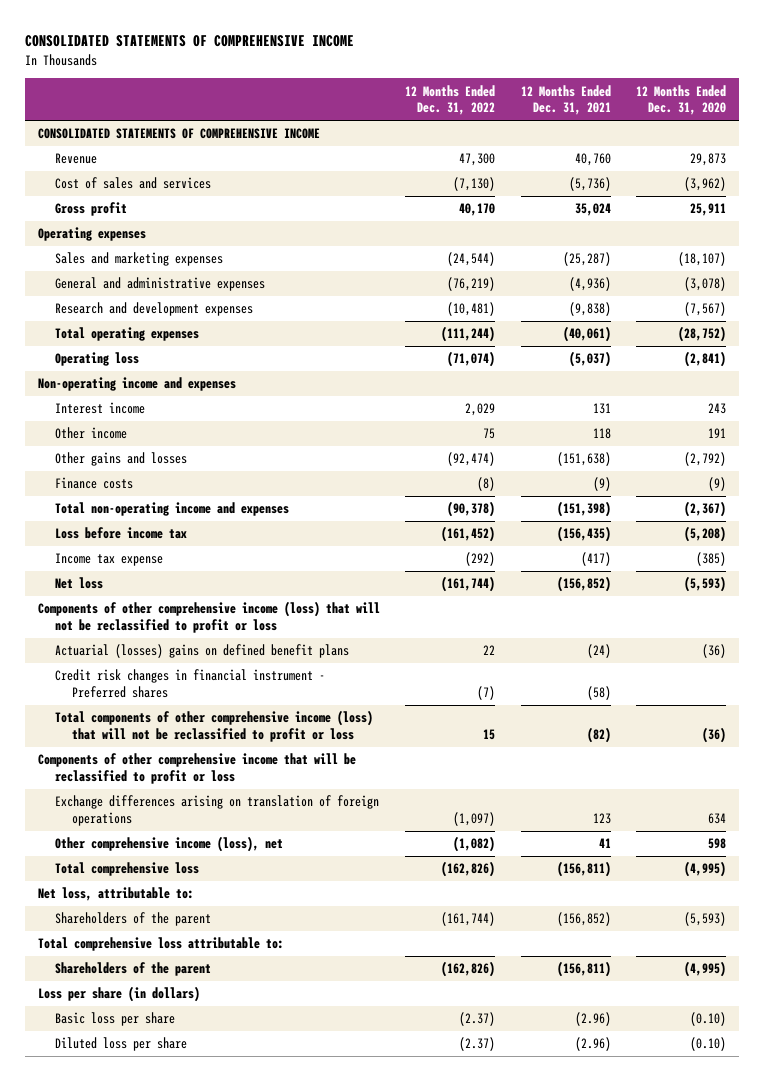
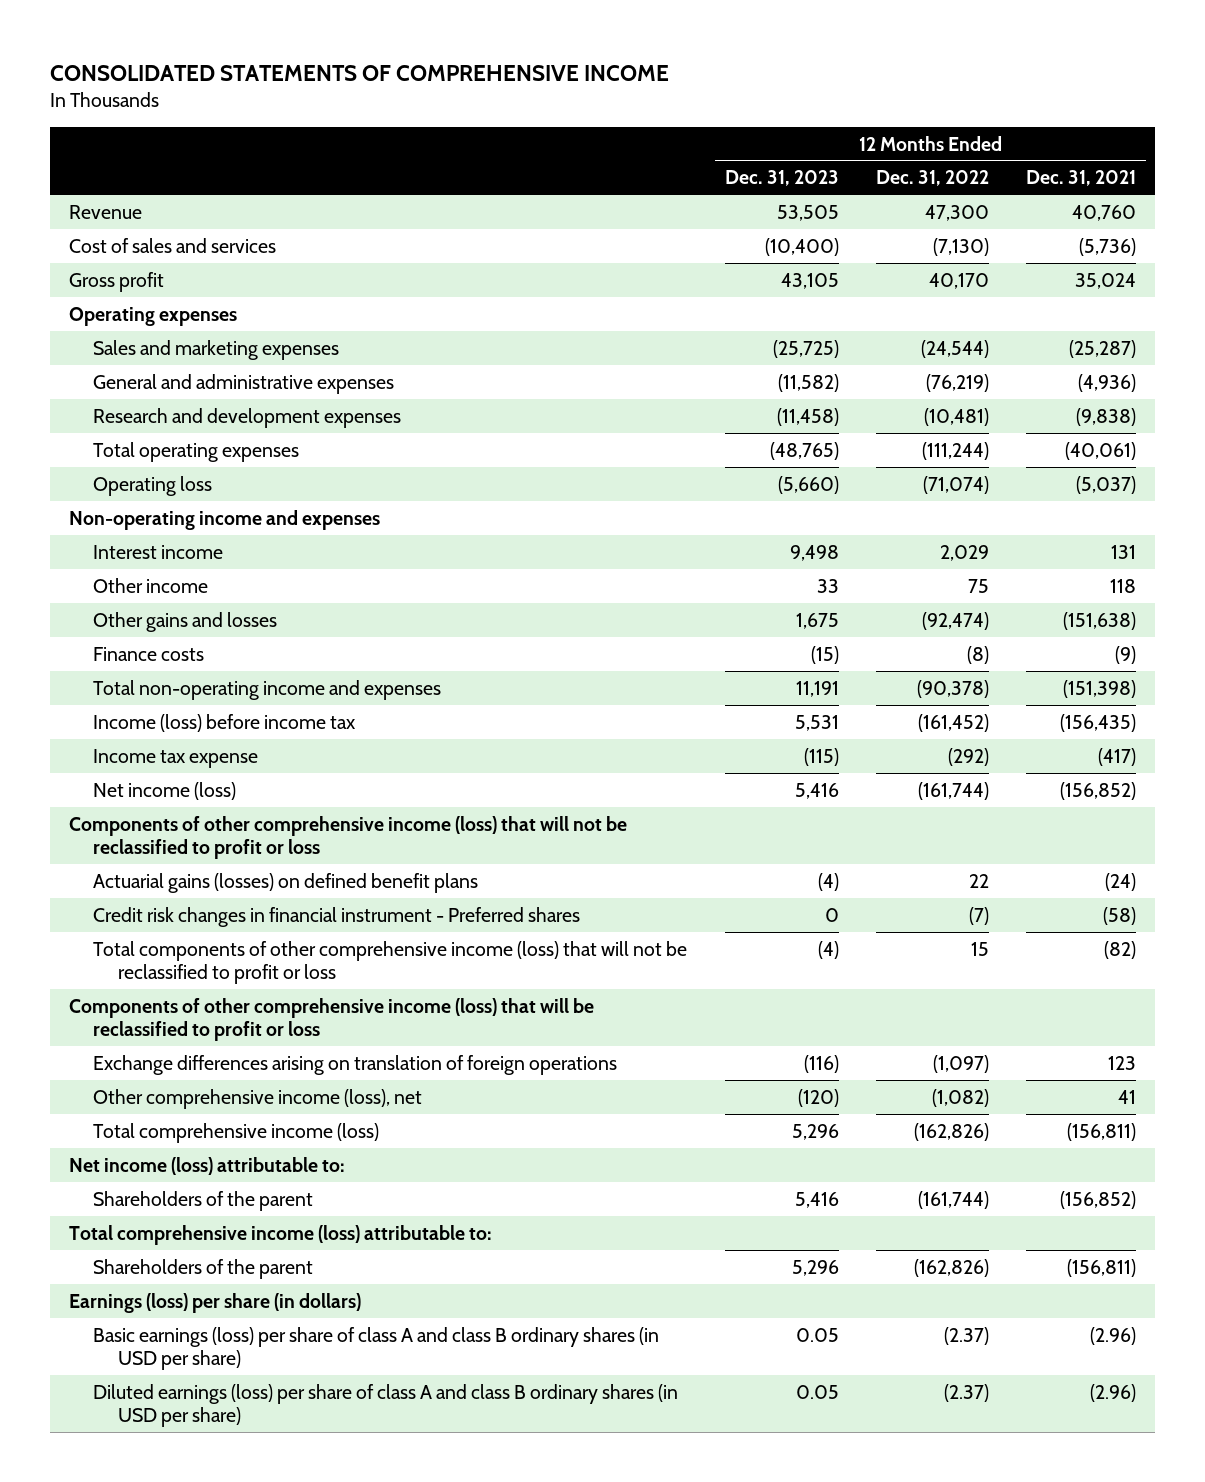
[636,84,727,116] 12 Months Ended Dec. 31, 2020 -> none
none -> [724,170,839,187] Dec. 31, 2023
[37,128,320,140] CONSOLIDATED STATEMENTS OF COMPREHENSIVE INCOME -> none
[54,527,187,540] Loss before income tax -> [93,713,357,732] Income (loss) before income tax
[54,577,103,590] Net loss -> [93,781,237,800] Net income (loss)
[54,644,349,659] Actuarial (losses) gains on defined benefit plans -> [93,872,479,893] Actuarial gains (losses) on defined benefit plans
[37,753,356,784] Components of other comprehensive income that will be reclassified to profit or loss -> [68,997,594,1042] Components of other comprehensive income (loss) that will be reclassified to profit or loss
[54,862,199,877] Total comprehensive loss -> [93,1122,380,1143] Total comprehensive income (loss)
[37,887,194,902] Net loss, attributable to: -> [68,1156,345,1175] Net income (loss) attributable to:
[37,937,284,952] Total comprehensive loss attributable to: -> [68,1224,492,1245] Total comprehensive income (loss) attributable to:
[37,986,200,1003] Loss per share (in dollars) -> [68,1292,361,1313] Earnings (loss) per share (in dollars)
[54,1012,175,1027] Basic loss per share -> [93,1326,660,1371] Basic earnings (loss) per share of class A and class B ordinary shares (in USD per share)
[54,1037,187,1052] Diluted loss per share -> [93,1383,679,1428] Diluted earnings (loss) per share of class A and class B ordinary shares (in USD per share)

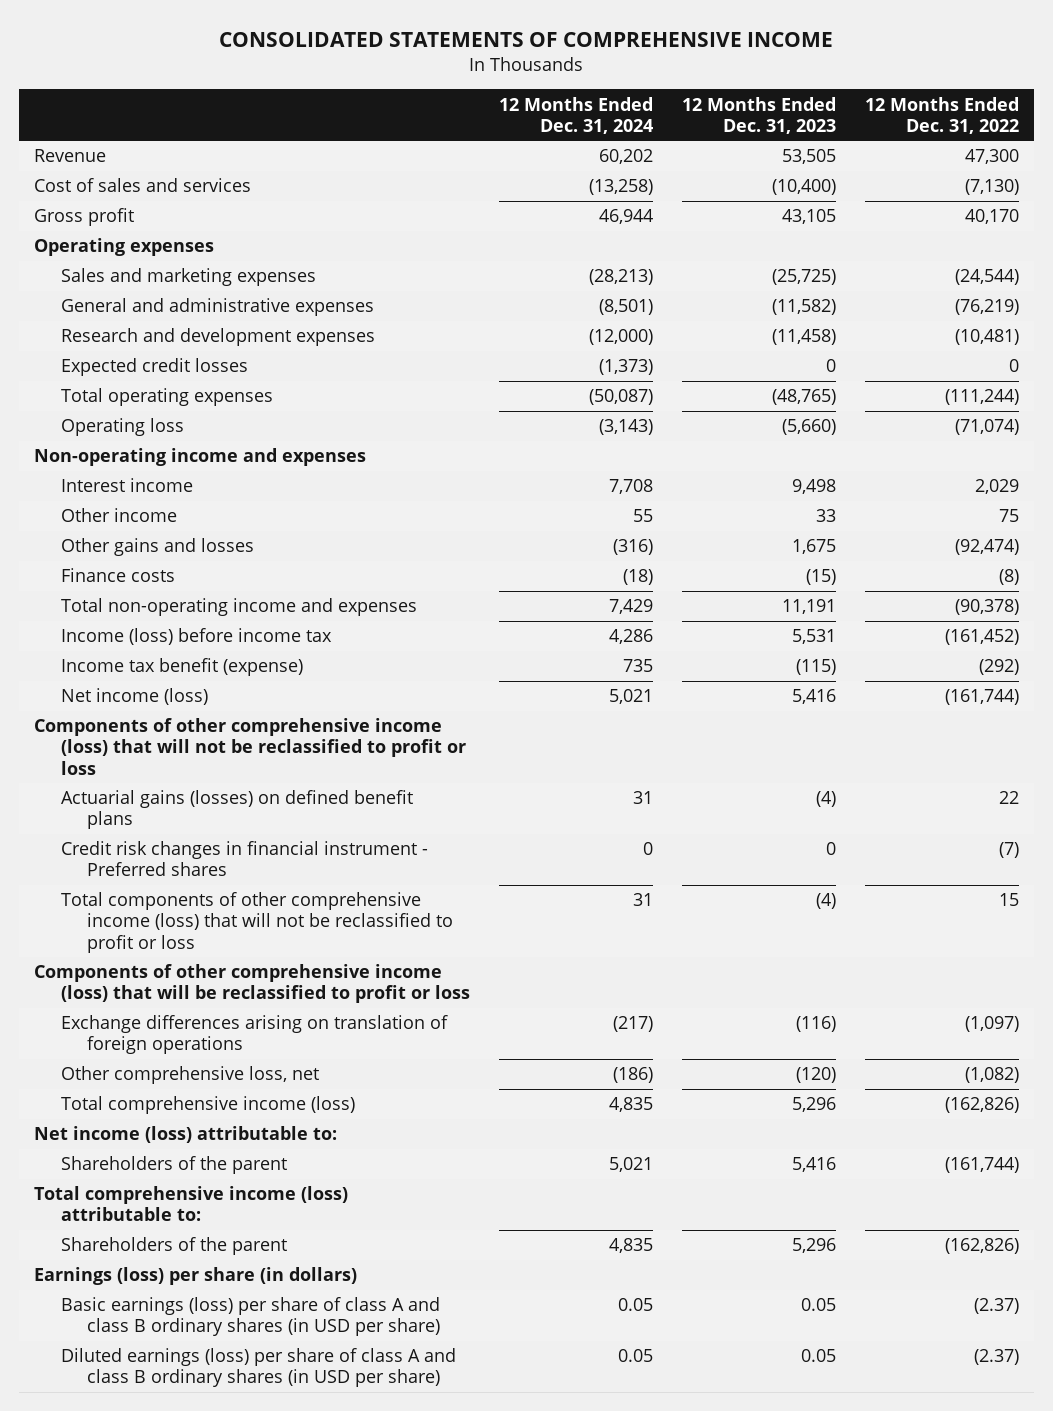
[1026,170,1137,187] Dec. 31, 2021 -> none
none -> [498,96,653,134] 12 Months Ended Dec. 31, 2024
none -> [60,358,248,377] Expected credit losses
[93,748,259,768] Income tax expense -> [60,658,303,677] Income tax benefit (expense)
[93,1088,423,1109] Other comprehensive income (loss), net -> [60,1066,319,1085] Other comprehensive loss, net

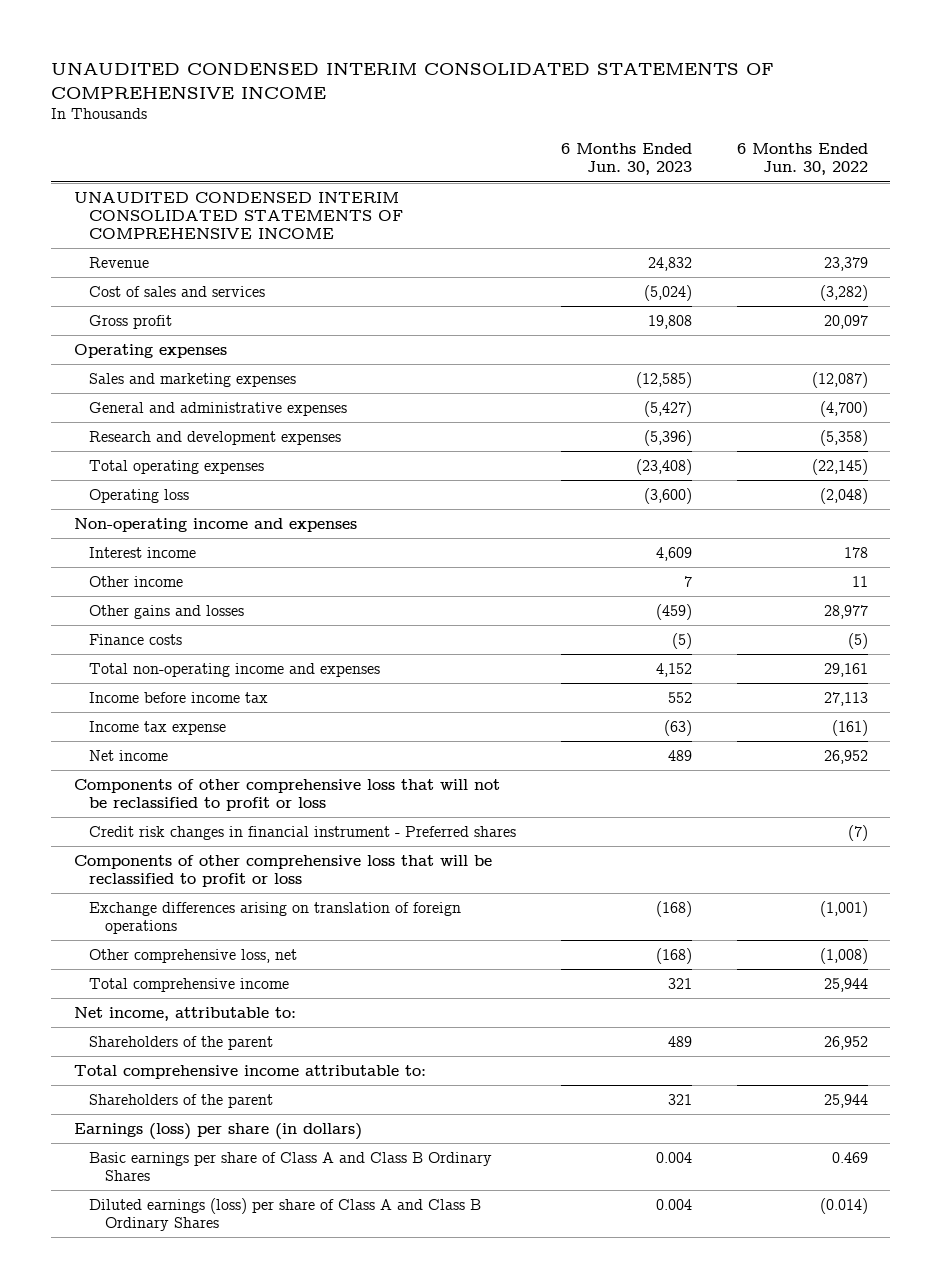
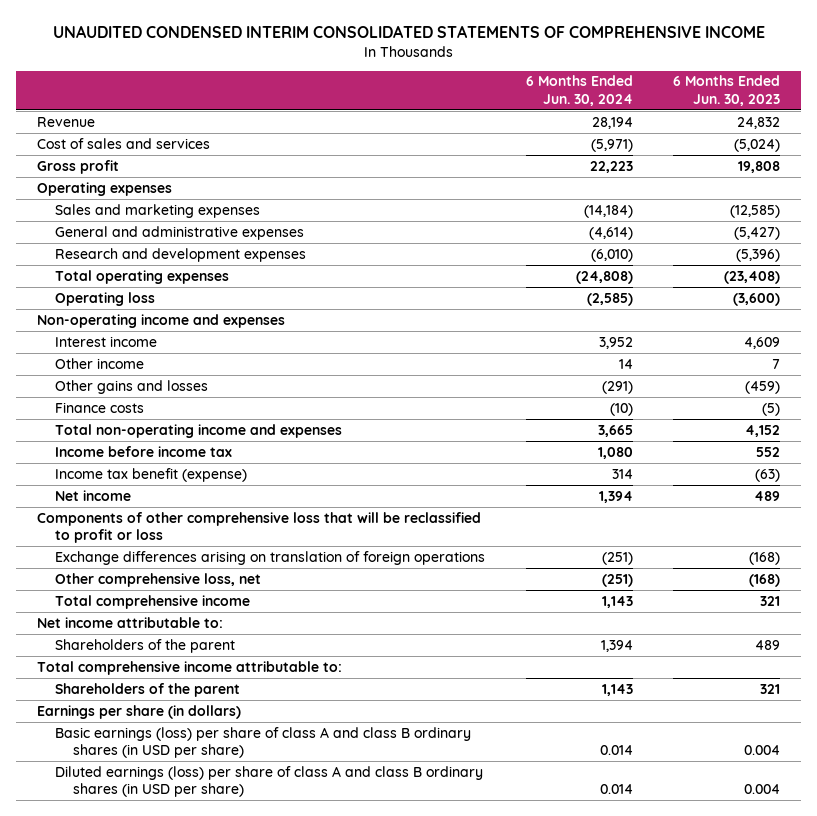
[736,143,868,176] 6 Months Ended Jun. 30, 2022 -> none
none -> [525,75,633,106] 6 Months Ended Jun. 30, 2024
[73,191,404,240] UNAUDITED CONDENSED INTERIM CONSOLIDATED STATEMENTS OF COMPREHENSIVE INCOME -> none
[89,720,227,735] Income tax expense -> [54,467,247,482] Income tax benefit (expense)
[73,778,500,811] Components of other comprehensive loss that will not be reclassified to profit or loss -> none
[89,825,517,840] Credit risk changes in financial instrument - Preferred shares -> none
[73,1006,296,1021] Net income, attributable to: -> [36,616,223,628] Net income attributable to:
[73,1122,362,1140] Earnings (loss) per share (in dollars) -> [36,704,241,719] Earnings per share (in dollars)
[89,1151,493,1181] Basic earnings per share of Class A and Class B Ordinary Shares -> [54,726,471,759] Basic earnings (loss) per share of class A and class B ordinary shares (in USD per share)
[89,1197,482,1231] Diluted earnings (loss) per share of Class A and Class B Ordinary Shares -> [54,765,483,798] Diluted earnings (loss) per share of class A and class B ordinary shares (in USD per share)

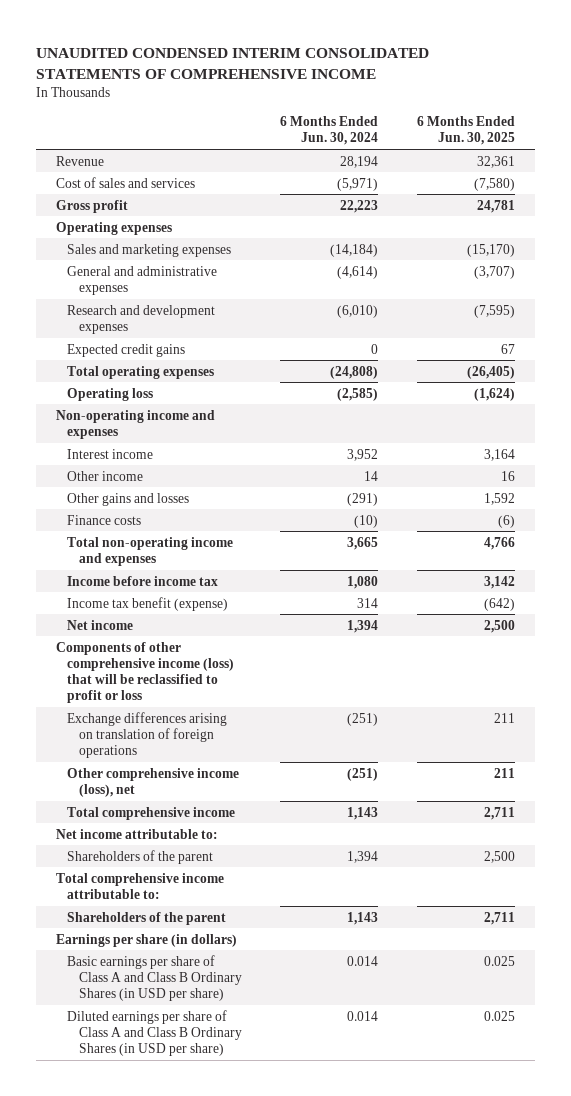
[673,75,781,106] 6 Months Ended Jun. 30, 2023 -> none
none -> [417,116,516,146] 6 Months Ended Jun. 30, 2025
none -> [67,343,186,357] Expected credit gains
[36,511,481,544] Components of other comprehensive loss that will be reclassified to profit or loss -> [55,641,235,704] Components of other comprehensive income (loss) that will be reclassified to profit or loss
[54,572,261,587] Other comprehensive loss, net -> [67,767,240,797] Other comprehensive income (loss), net
[54,726,471,759] Basic earnings (loss) per share of class A and class B ordinary shares (in USD per share) -> [67,954,242,1001] Basic earnings per share of Class A and Class B Ordinary Shares (in USD per share)
[54,765,483,798] Diluted earnings (loss) per share of class A and class B ordinary shares (in USD per share) -> [67,1009,242,1056] Diluted earnings per share of Class A and Class B Ordinary Shares (in USD per share)

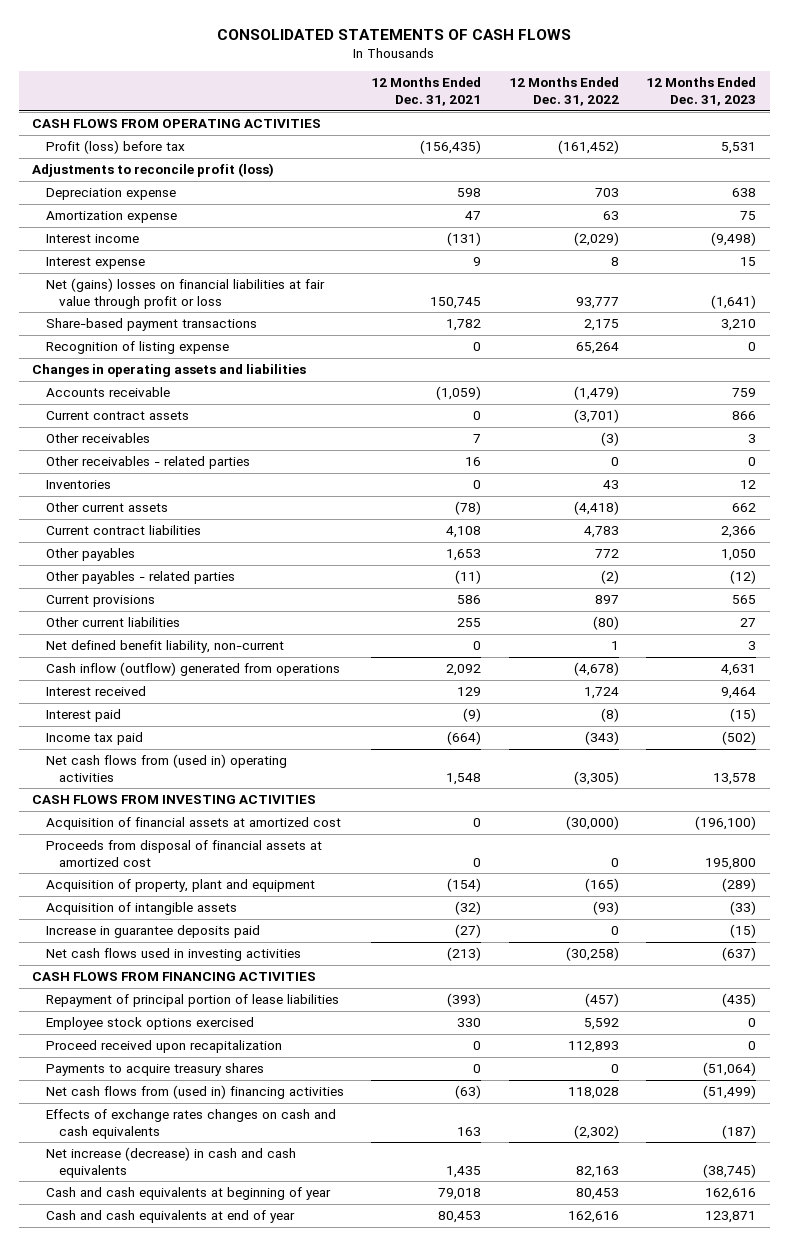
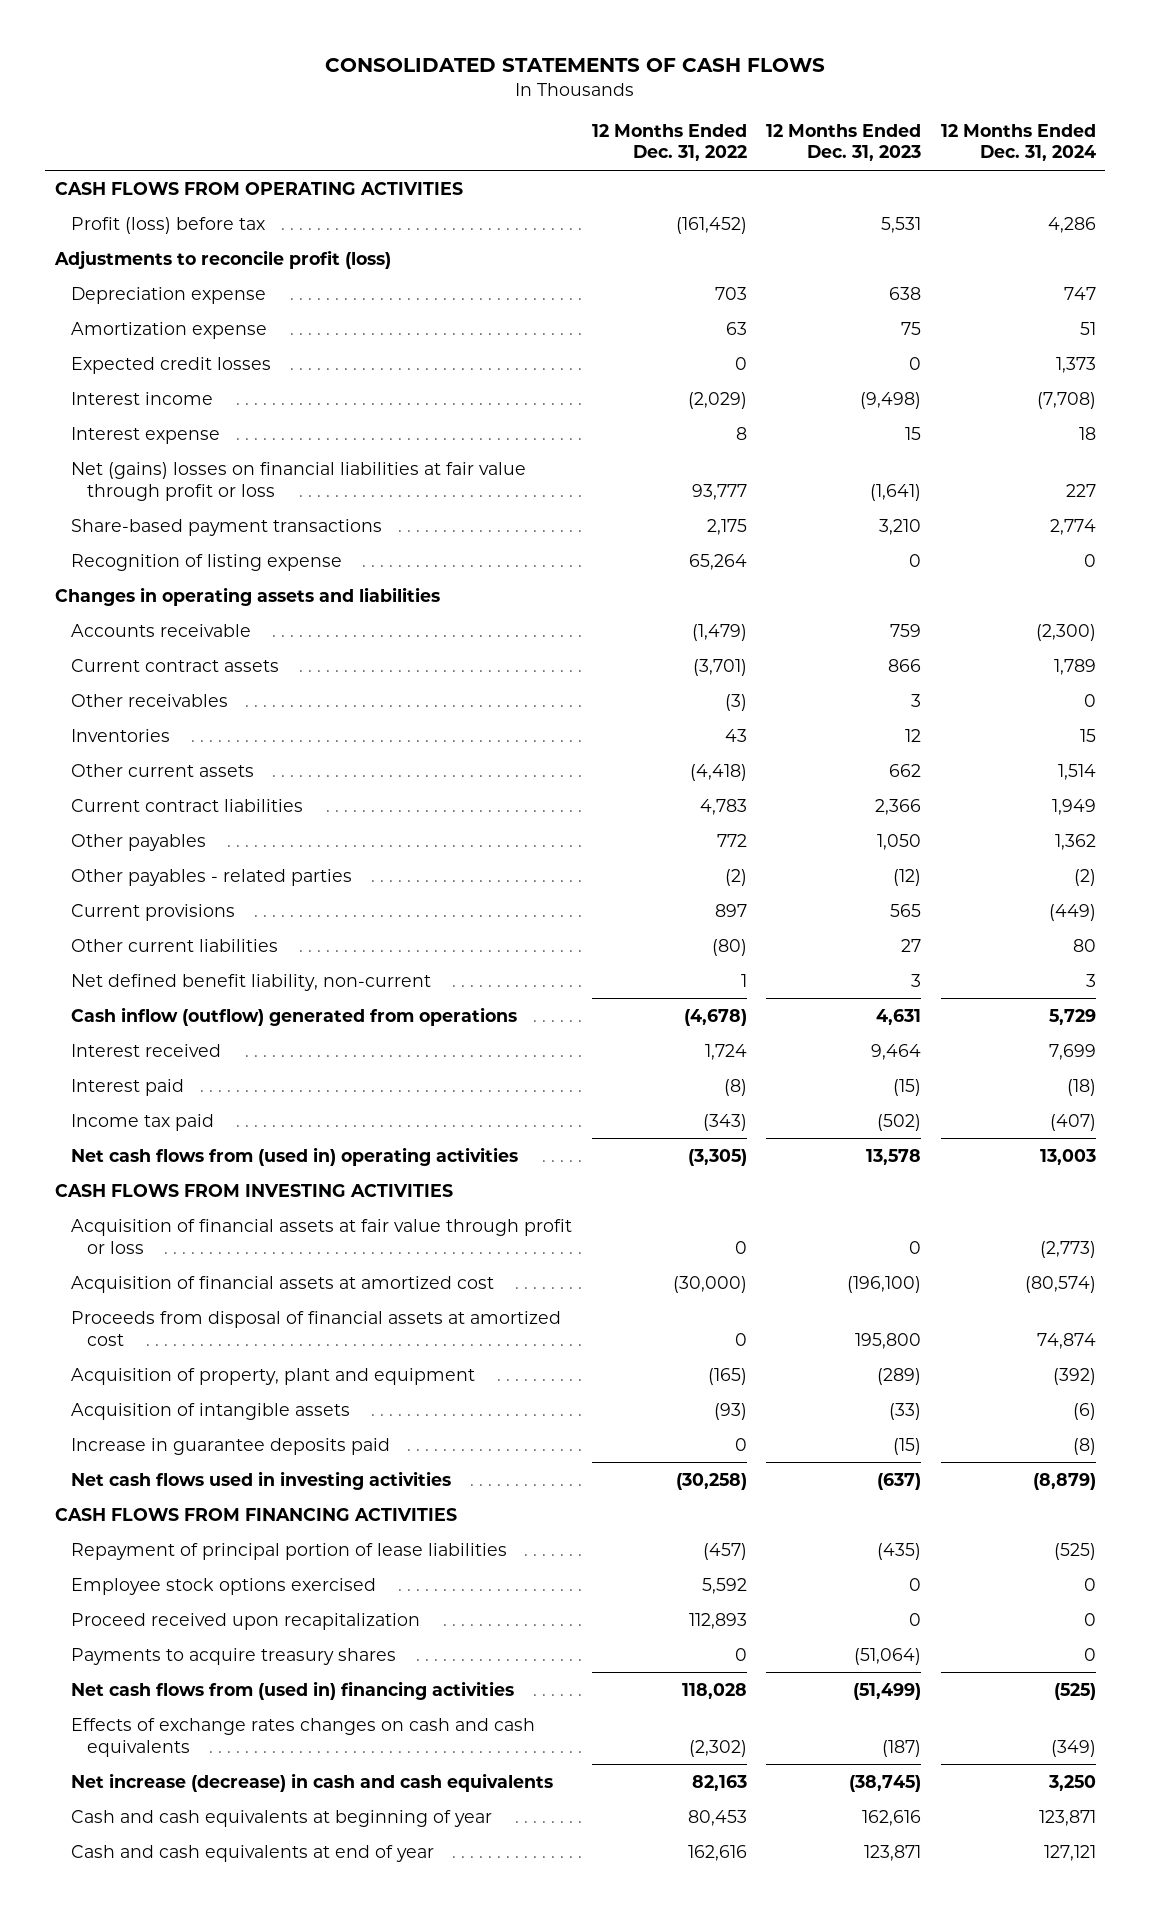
[371,77,482,106] 12 Months Ended Dec. 31, 2021 -> none
none -> [940,123,1096,162] 12 Months Ended Dec. 31, 2024
none -> [70,356,271,374] Expected credit losses
[45,456,250,470] Other receivables - related parties -> none
none -> [70,1218,572,1254] Acquisition of financial assets at fair value through profit or loss

